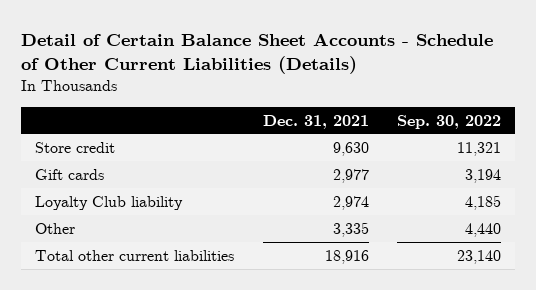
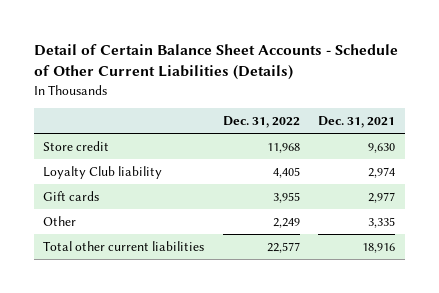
[396,114,501,129] Sep. 30, 2022 -> none
none -> [222,116,300,129] Dec. 31, 2022
[35,168,105,180] Gift cards -> [43,190,100,201] Gift cards

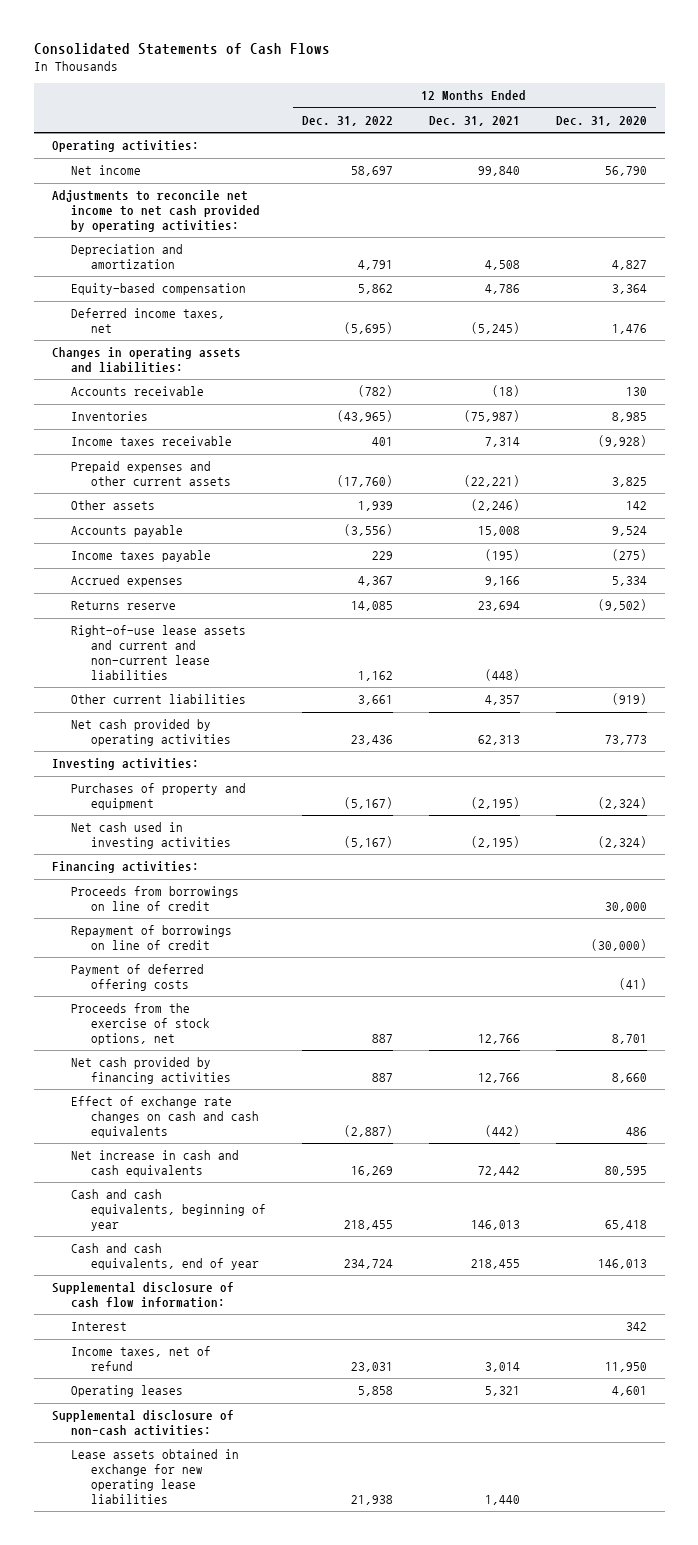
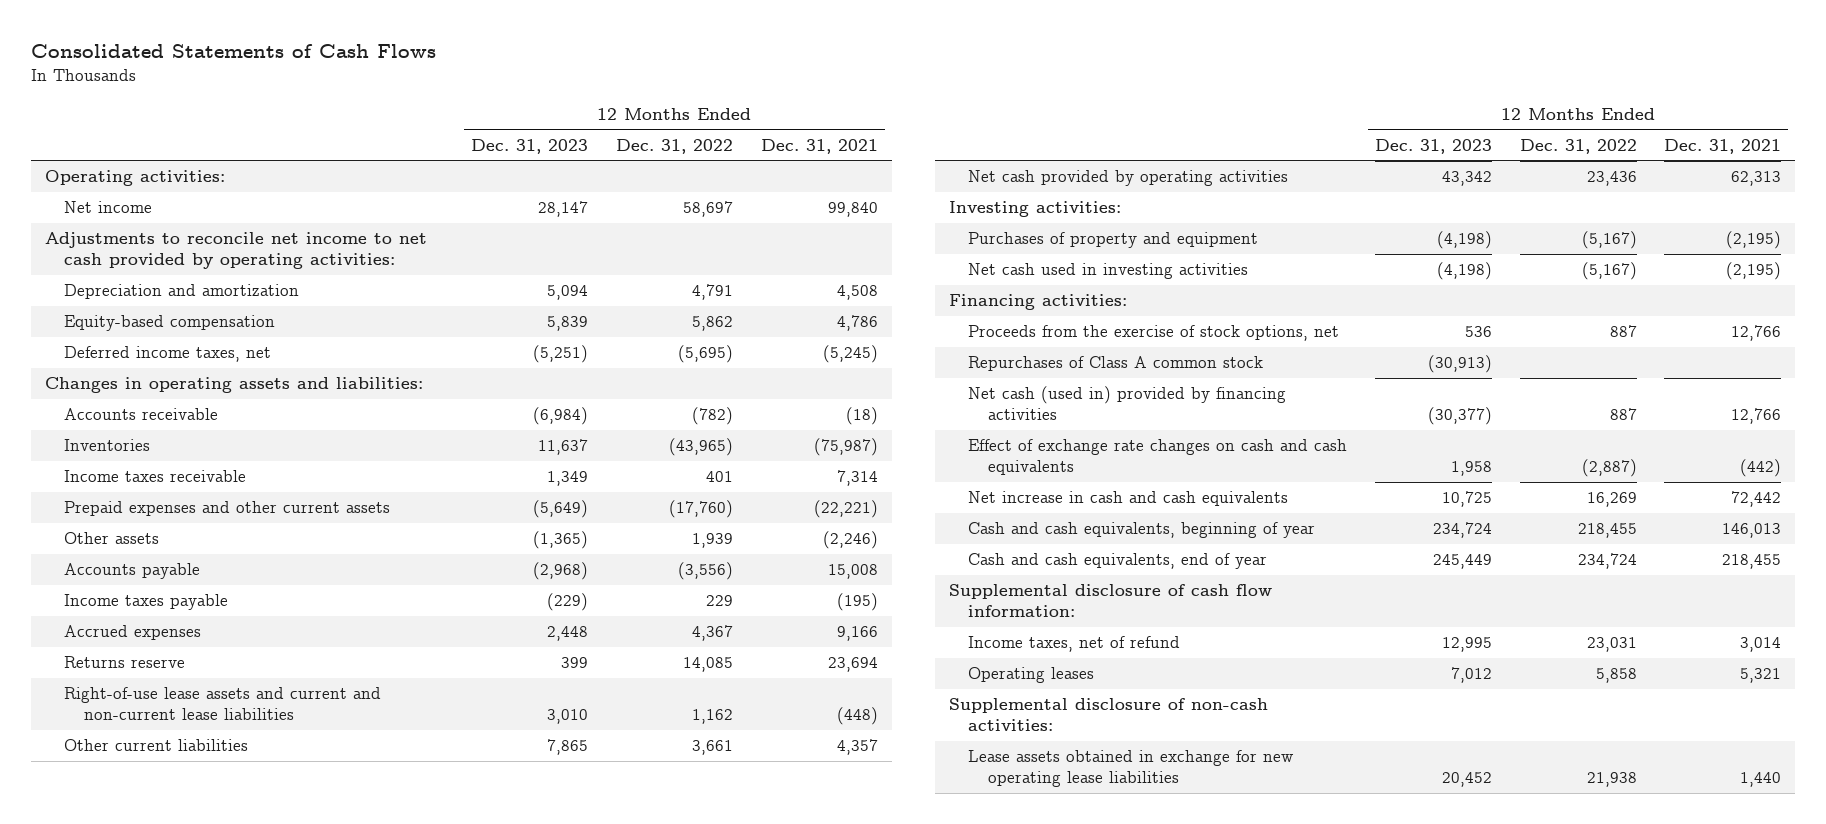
[555,115,647,126] Dec. 31, 2020 -> none
none -> [471,138,589,154] Dec. 31, 2023
[71,886,240,912] Proceeds from borrowings on line of credit -> none
[71,925,233,951] Repayment of borrowings on line of credit -> none
[71,964,205,992] Payment of deferred offering costs -> none
none -> [968,356,1264,372] Repurchases of Class A common stock
[71,1057,231,1085] Net cash provided by financing activities -> [968,386,1287,421] Net cash (used in) provided by financing activities
[71,1322,128,1332] Interest -> none

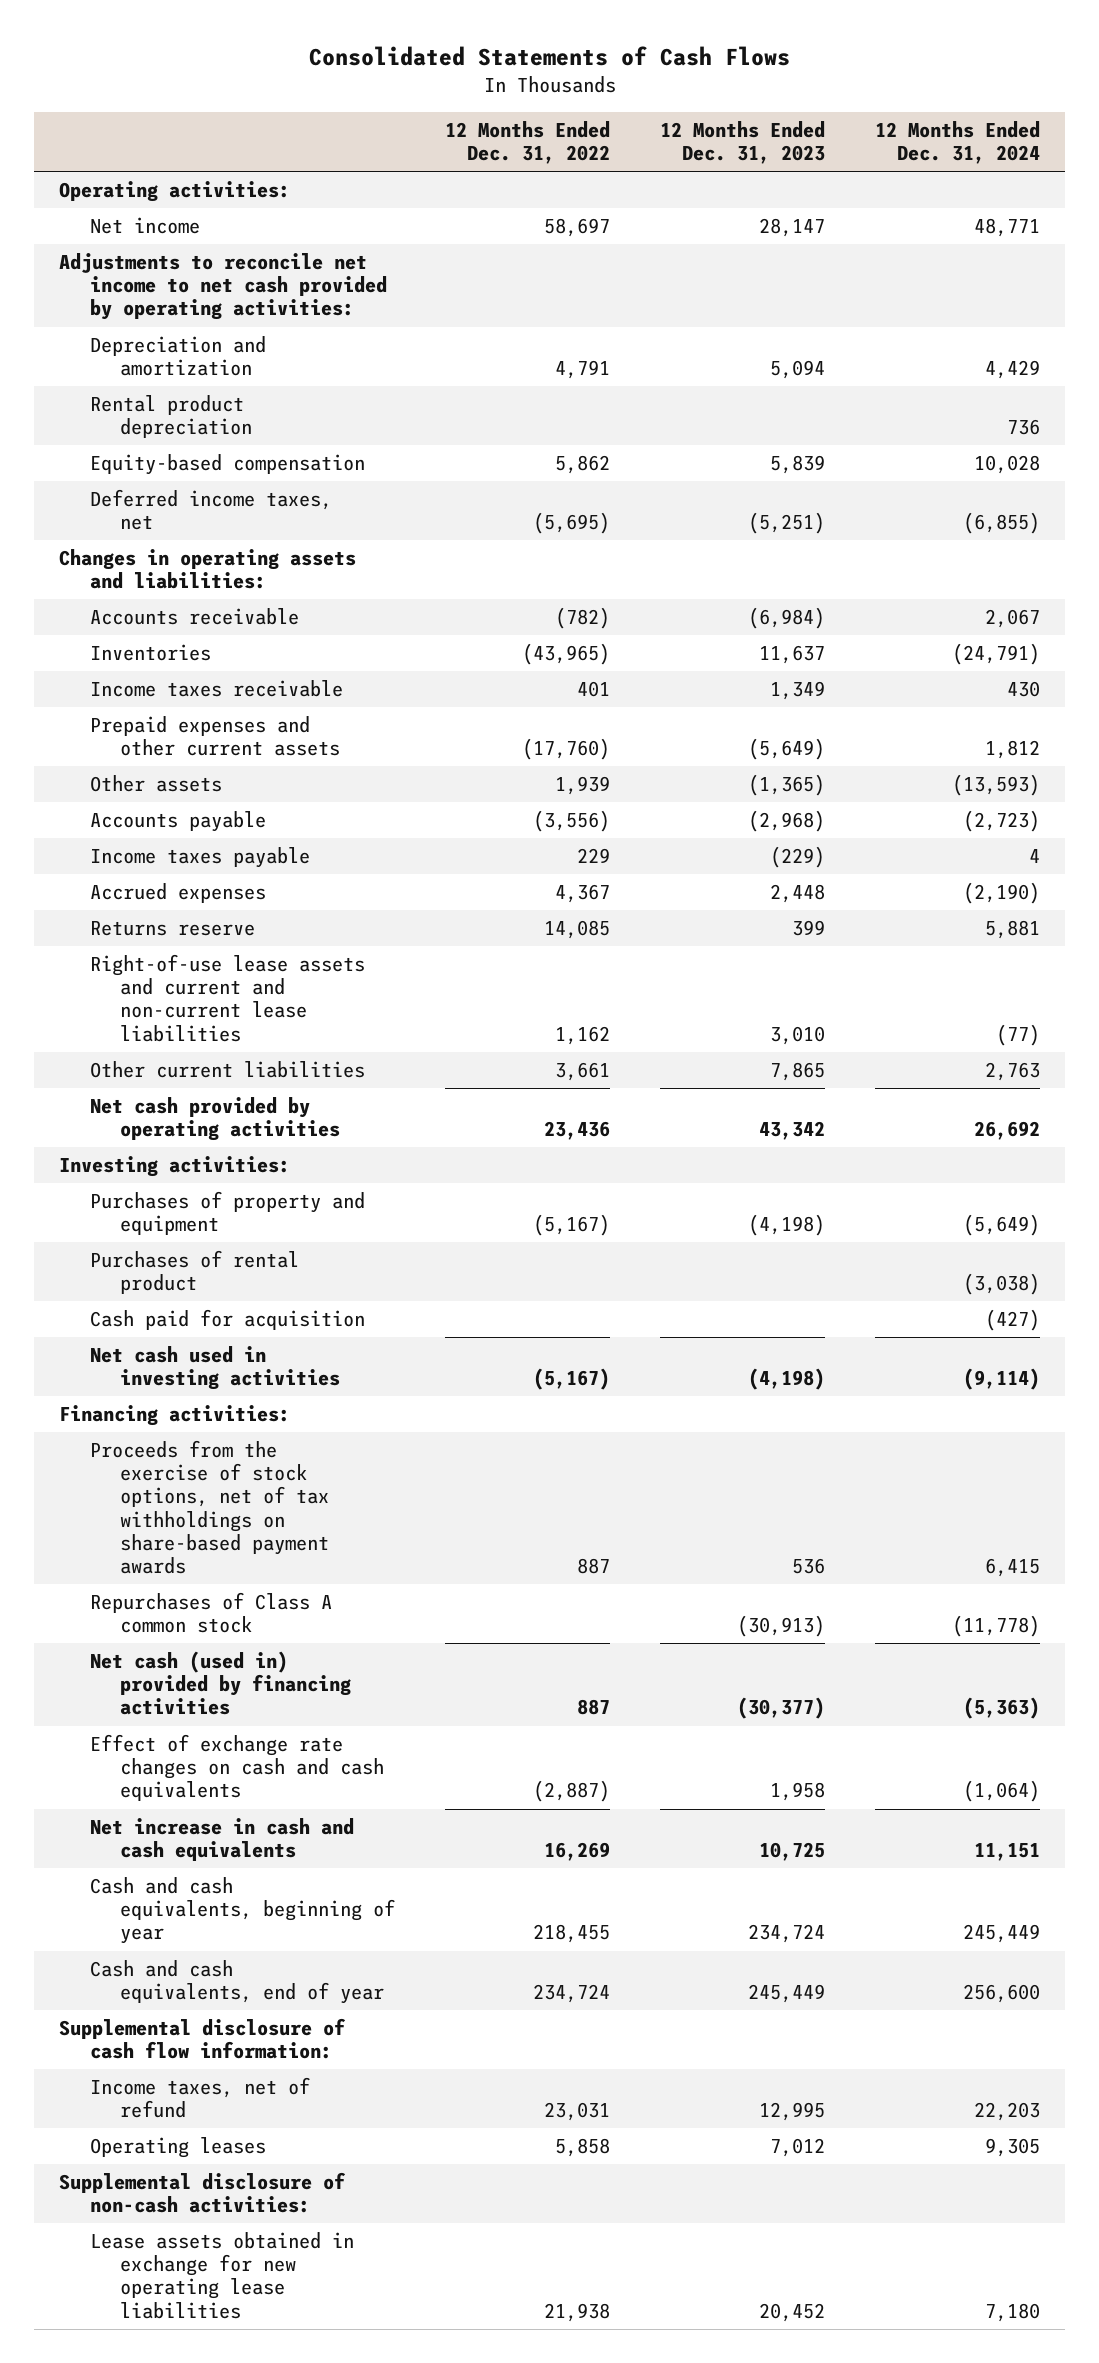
[760,138,878,154] Dec. 31, 2021 -> none
none -> [875,120,1041,165] 12 Months Ended Dec. 31, 2024
none -> [89,395,253,439] Rental product depreciation
none -> [89,1250,299,1295] Purchases of rental product
none -> [89,1309,365,1331] Cash paid for acquisition
[968,325,1340,342] Proceeds from the exercise of stock options, net -> [89,1440,330,1575] Proceeds from the exercise of stock options, net of tax withholdings on share-based payment awards

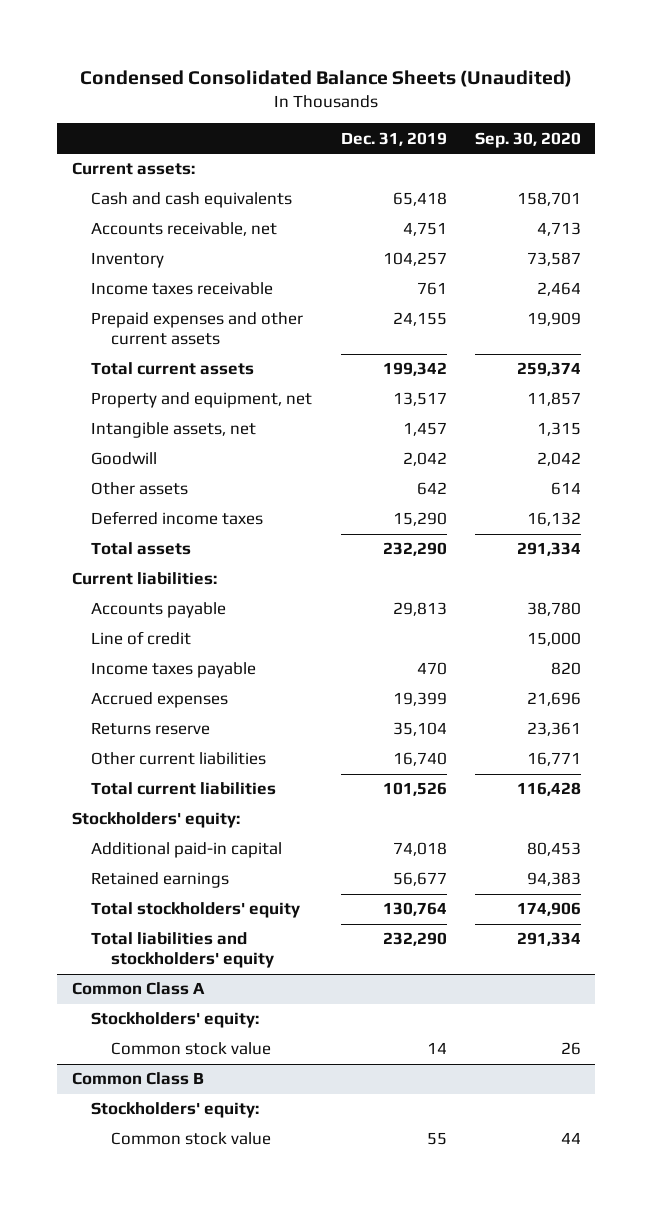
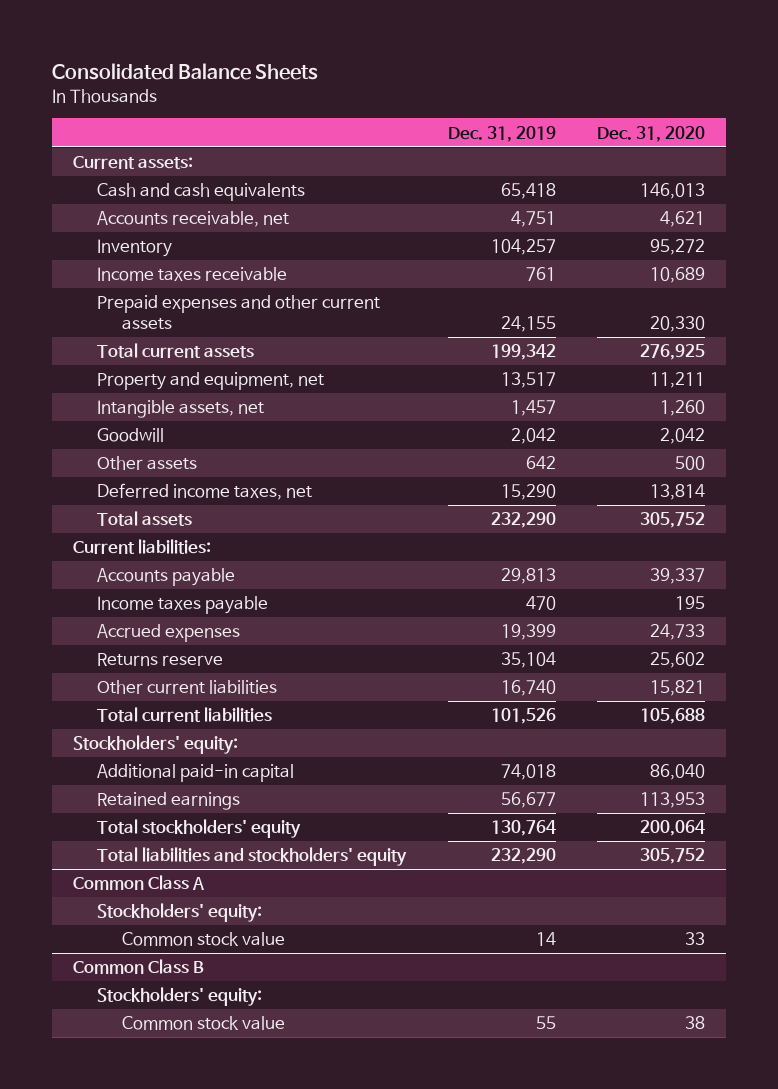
[80,69,573,87] Condensed Consolidated Balance Sheets (Unaudited) -> [52,62,319,80] Consolidated Balance Sheets
[475,131,582,148] Sep. 30, 2020 -> none
none -> [597,125,706,142] Dec. 31, 2020
[91,511,264,526] Deferred income taxes -> [97,483,313,501] Deferred income taxes, net
[91,631,192,646] Line of credit -> none

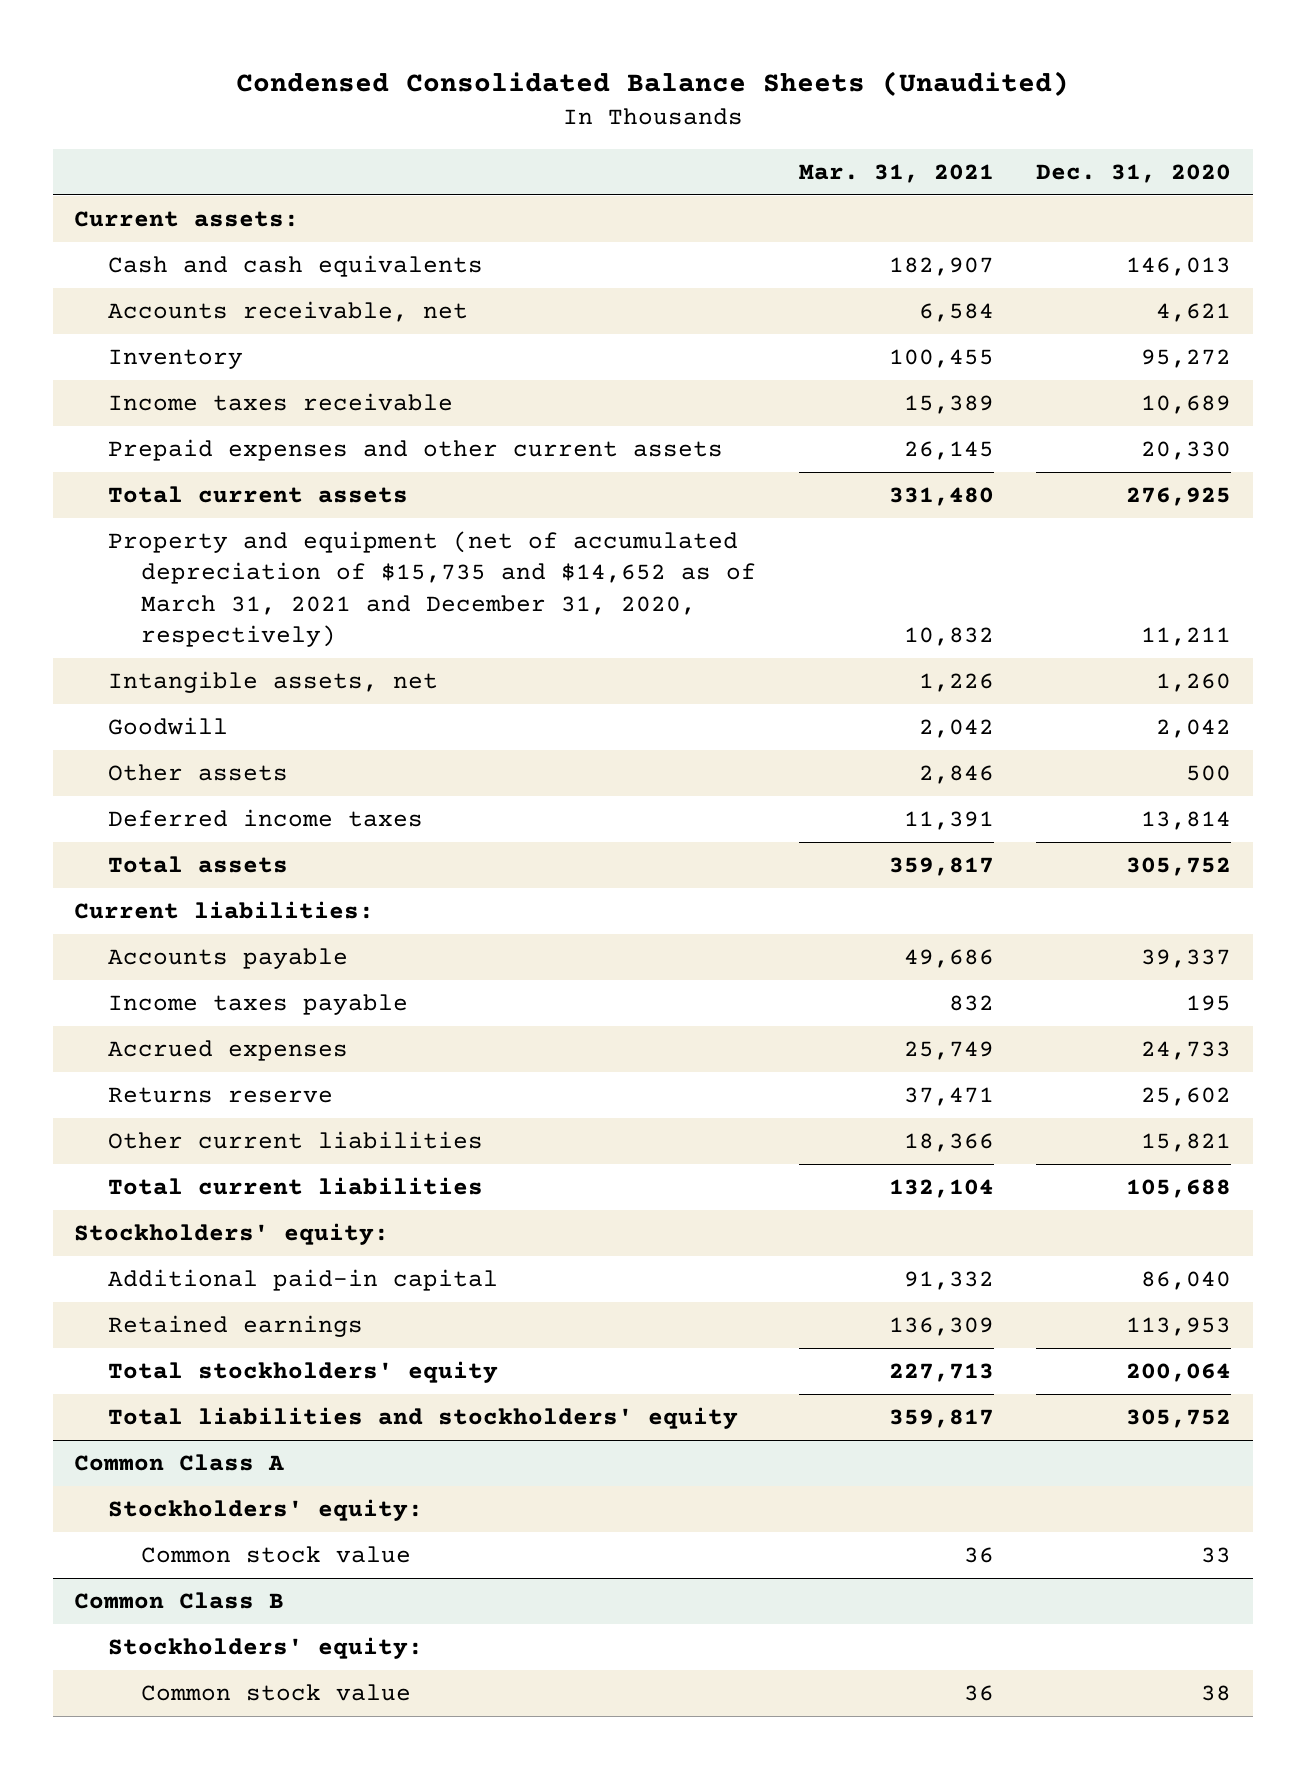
[52,62,319,80] Consolidated Balance Sheets -> [235,71,1069,97] Condensed Consolidated Balance Sheets (Unaudited)
[447,125,556,142] Dec. 31, 2019 -> none
none -> [798,163,994,183] Mar. 31, 2021
[97,372,325,391] Property and equipment, net -> [107,530,757,647] Property and equipment (net of accumulated depreciation of $15,735 and $14,652 as of March 31, 2021 and December 31, 2020, respectively)
[97,483,313,501] Deferred income taxes, net -> [107,808,423,827] Deferred income taxes

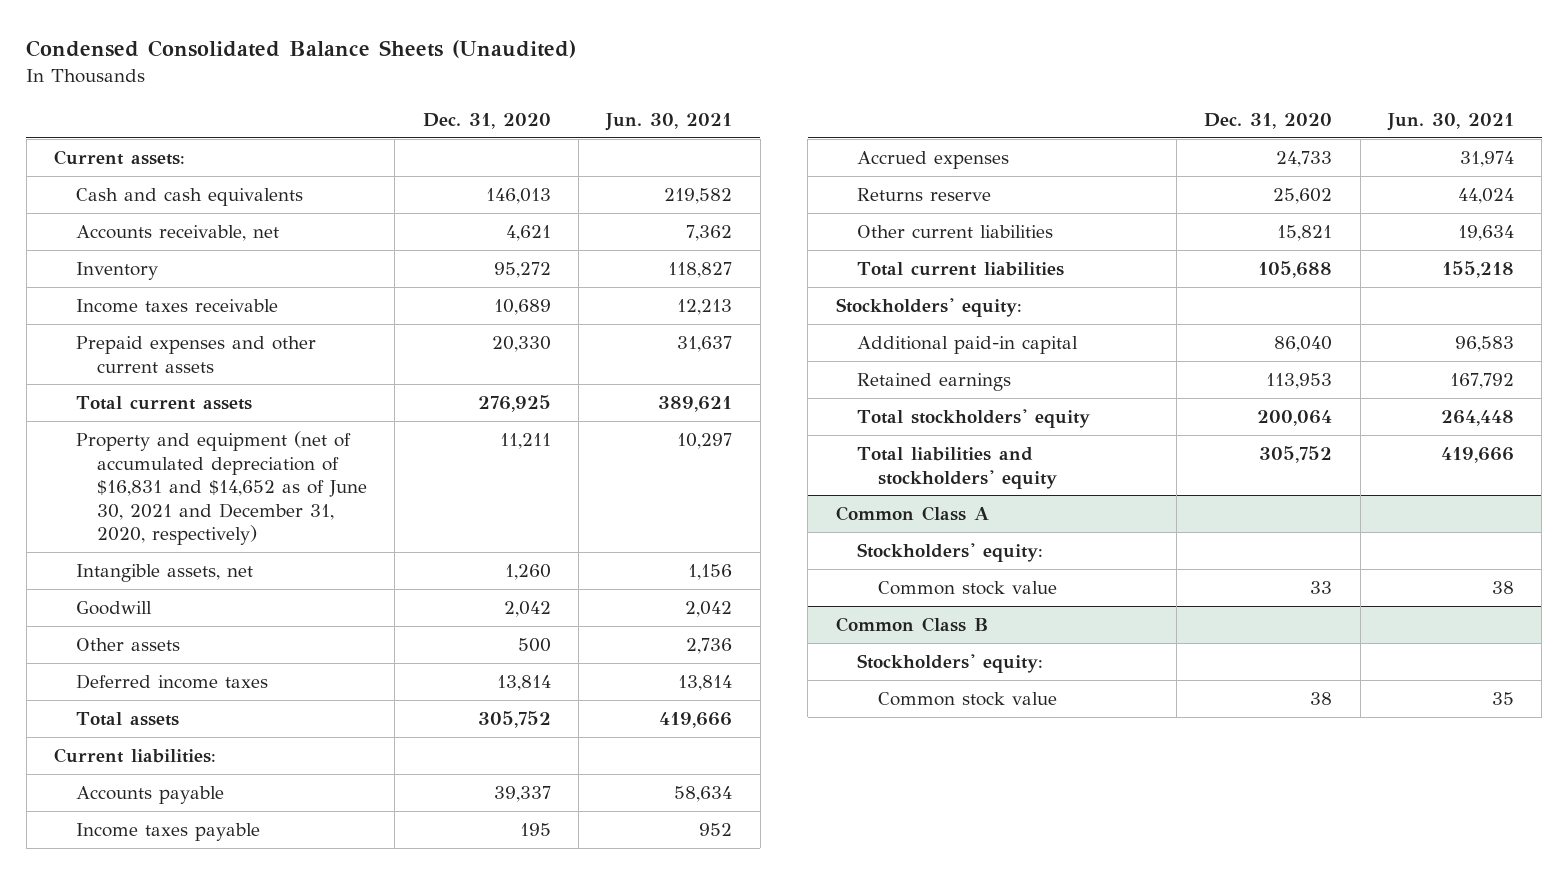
[798,163,994,183] Mar. 31, 2021 -> none
none -> [605,112,733,131] Jun. 30, 2021
[107,530,757,647] Property and equipment (net of accumulated depreciation of $15,735 and $14,652 as of March 31, 2021 and December 31, 2020, respectively) -> [75,430,367,546] Property and equipment (net of accumulated depreciation of $16,831 and $14,652 as of June 30, 2021 and December 31, 2020, respectively)

